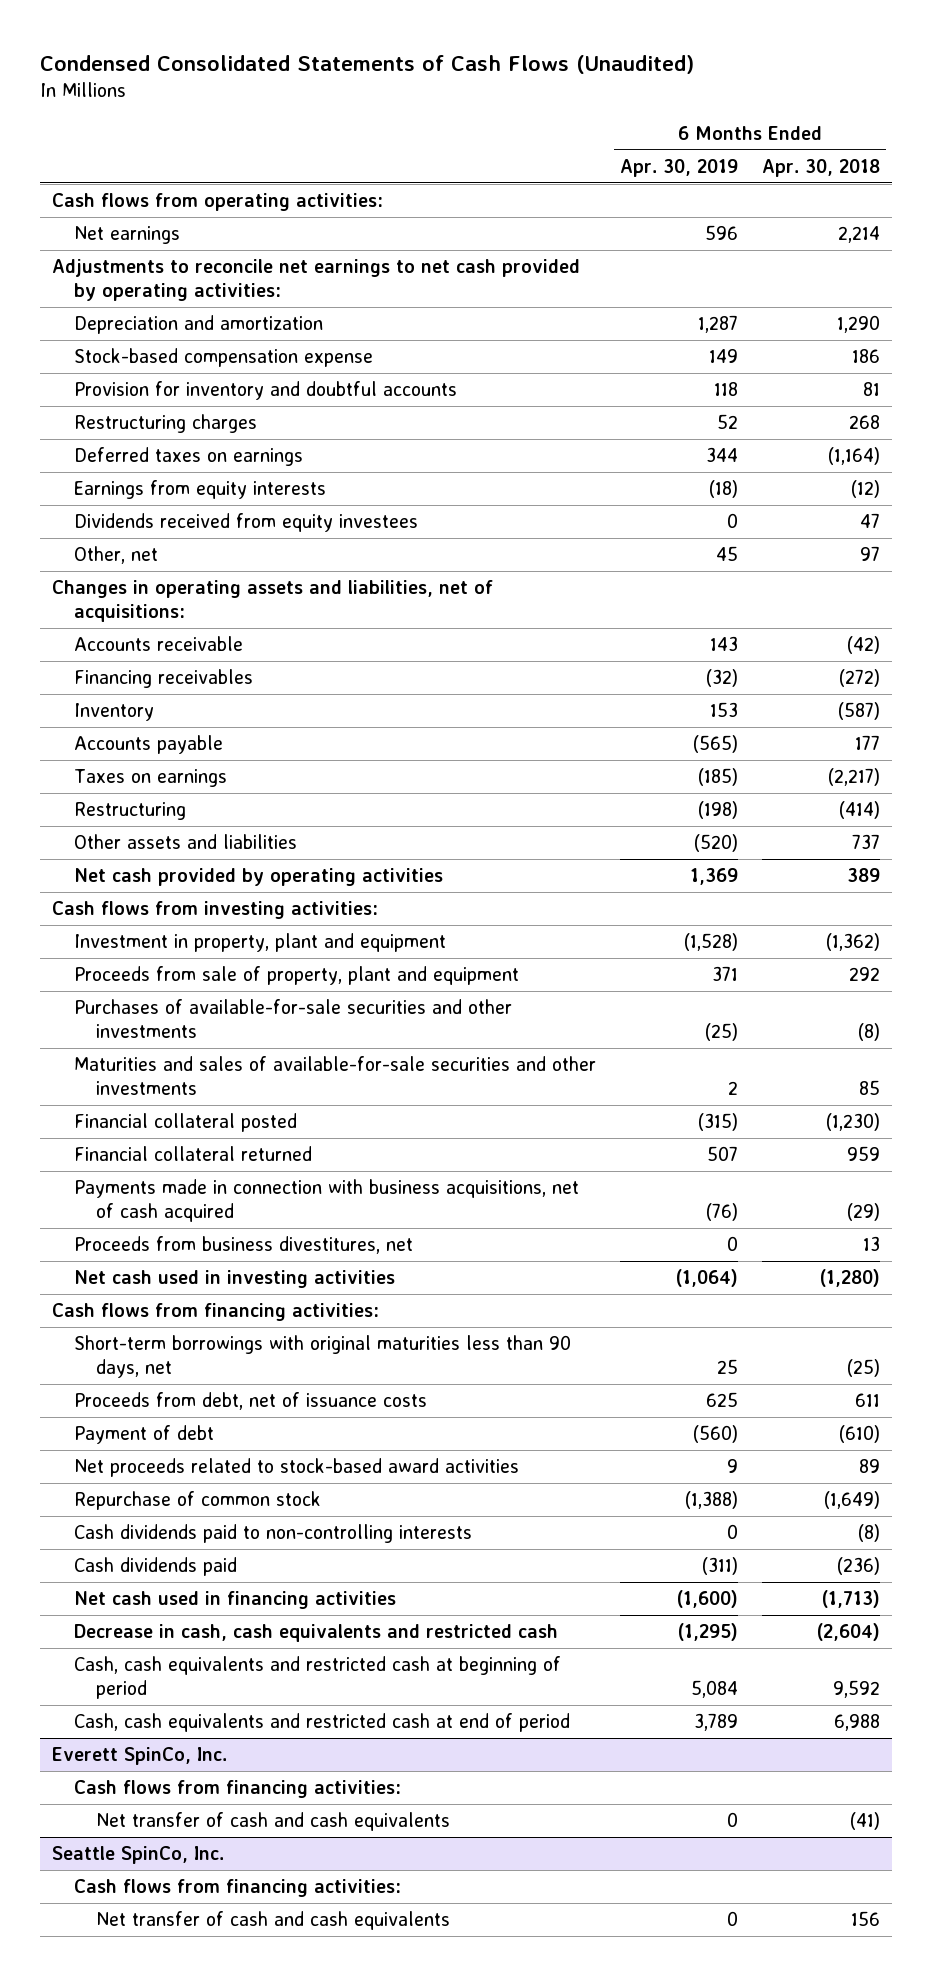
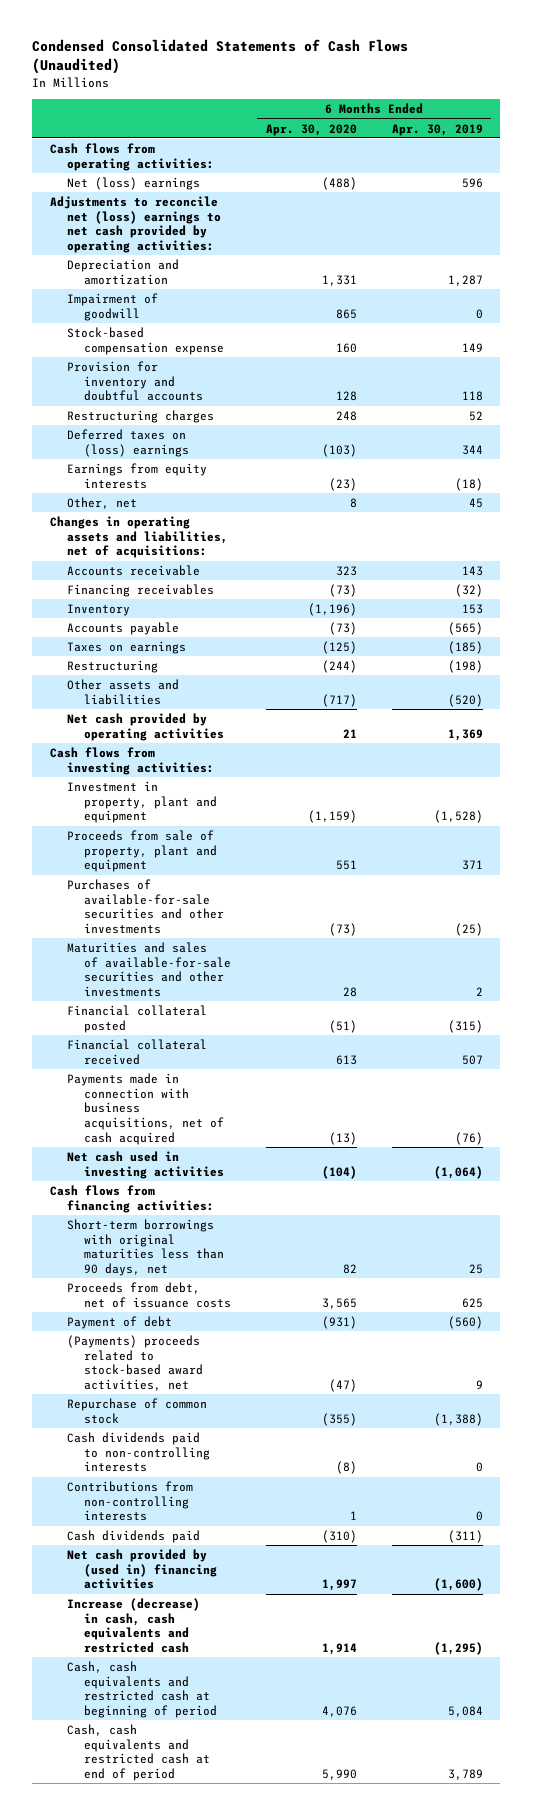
[761,158,880,177] Apr. 30, 2018 -> none
none -> [266,123,358,136] Apr. 30, 2020
[74,226,181,245] Net earnings -> [67,176,201,190] Net (loss) earnings
[52,259,581,302] Adjustments to reconcile net earnings to net cash provided by operating activities: -> [49,195,222,254] Adjustments to reconcile net (loss) earnings to net cash provided by operating activities:
none -> [67,292,159,321] Impairment of goodwill
[74,447,304,467] Deferred taxes on earnings -> [67,428,190,457] Deferred taxes on (loss) earnings
[74,513,419,533] Dividends received from equity investees -> none
[74,1146,313,1162] Financial collateral returned -> [67,1038,208,1065] Financial collateral received
[74,1236,414,1255] Proceeds from business divestitures, net -> none
[74,1458,520,1478] Net proceeds related to stock-based award activities -> [67,1334,204,1392] (Payments) proceeds related to stock-based award activities, net
none -> [67,1480,194,1522] Contributions from non-controlling interests
[74,1591,397,1610] Net cash used in financing activities -> [67,1548,218,1590] Net cash provided by (used in) financing activities
[74,1624,559,1643] Decrease in cash, cash equivalents and restricted cash -> [67,1597,201,1654] Increase (decrease) in cash, cash equivalents and restricted cash
[52,1747,228,1766] Everett SpinCo, Inc. -> none
[74,1780,402,1799] Cash flows from financing activities: -> none
[96,1812,451,1832] Net transfer of cash and cash equivalents -> none
[52,1846,225,1865] Seattle SpinCo, Inc. -> none
[74,1879,402,1898] Cash flows from financing activities: -> none
[96,1911,451,1931] Net transfer of cash and cash equivalents -> none

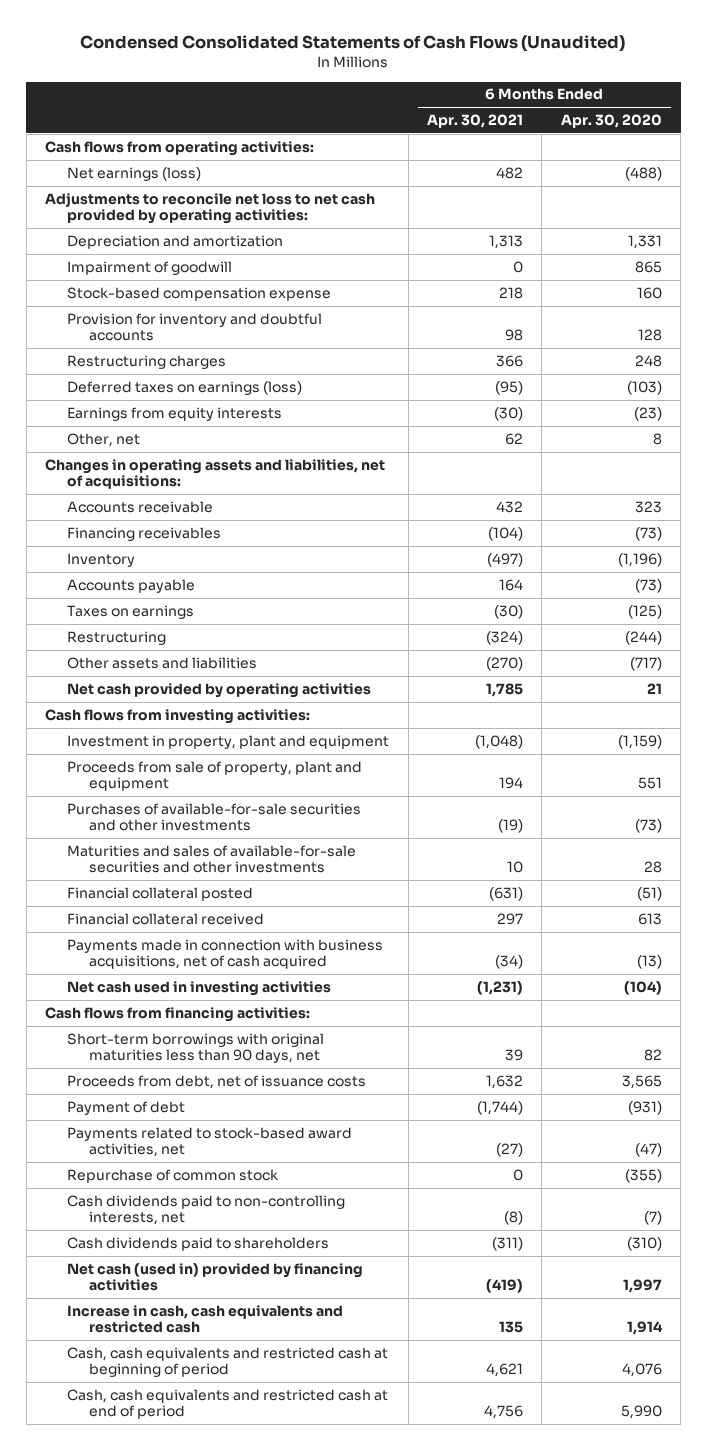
[391,123,483,136] Apr. 30, 2019 -> none
none -> [426,114,523,129] Apr. 30, 2021
[67,176,201,190] Net (loss) earnings -> [67,166,202,181] Net earnings (loss)
[49,195,222,254] Adjustments to reconcile net (loss) earnings to net cash provided by operating activities: -> [45,192,376,225] Adjustments to reconcile net loss to net cash provided by operating activities:
[67,428,190,457] Deferred taxes on (loss) earnings -> [67,380,303,395] Deferred taxes on earnings (loss)
[67,1334,204,1392] (Payments) proceeds related to stock-based award activities, net -> [67,1126,353,1158] Payments related to stock-based award activities, net
[67,1480,194,1522] Contributions from non-controlling interests -> none
[67,1431,211,1473] Cash dividends paid to non-controlling interests -> [67,1194,346,1226] Cash dividends paid to non-controlling interests, net
[336,1461,358,1475] (8) -> [643,1211,662,1226] (7)
[67,1529,201,1543] Cash dividends paid -> [67,1236,330,1251] Cash dividends paid to shareholders
[67,1548,218,1590] Net cash provided by (used in) financing activities -> [67,1262,364,1292] Net cash (used in) provided by financing activities
[67,1597,201,1654] Increase (decrease) in cash, cash equivalents and restricted cash -> [67,1304,344,1334] Increase in cash, cash equivalents and restricted cash

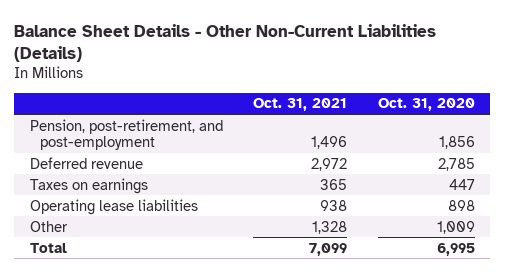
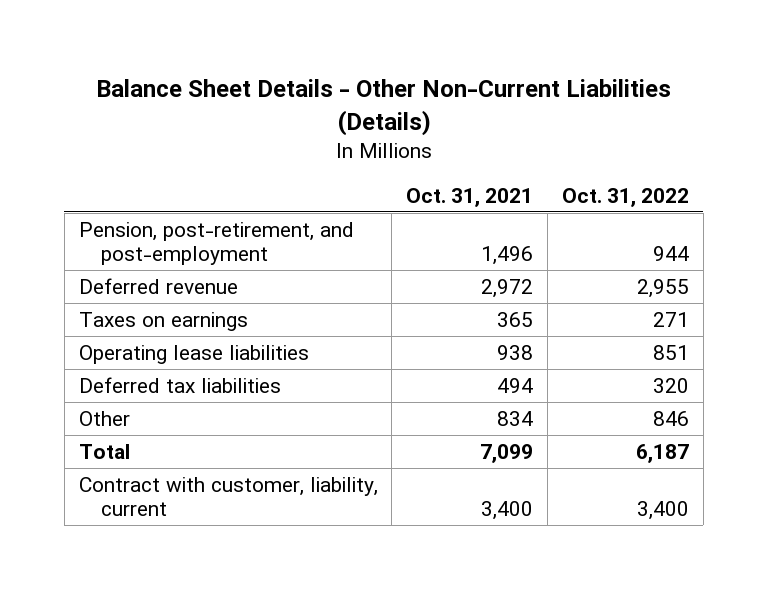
[377,98,475,112] Oct. 31, 2020 -> none
none -> [561,187,689,207] Oct. 31, 2022
none -> [78,376,281,393] Deferred tax liabilities
[312,220,348,234] 1,328 -> [497,410,534,426] 834
none -> [78,476,378,517] Contract with customer, liability, current

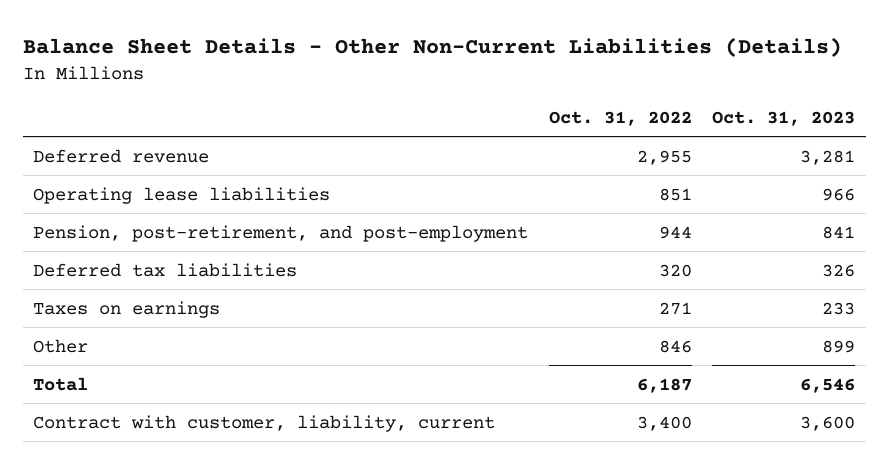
[406,187,534,207] Oct. 31, 2021 -> none
none -> [712,110,856,126] Oct. 31, 2023
[78,221,354,266] Pension, post-retirement, and post-employment -> [33,224,529,242] Pension, post-retirement, and post-employment
[78,311,248,331] Taxes on earnings -> [33,300,221,318] Taxes on earnings

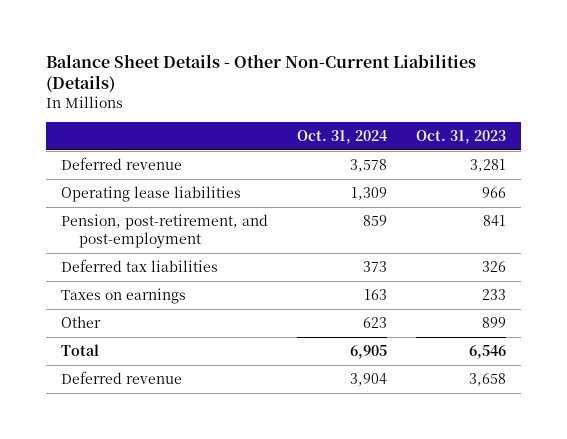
[548,110,692,126] Oct. 31, 2022 -> none
none -> [296,129,387,144] Oct. 31, 2024
[33,414,496,432] Contract with customer, liability, current -> none
none -> [60,371,182,385] Deferred revenue

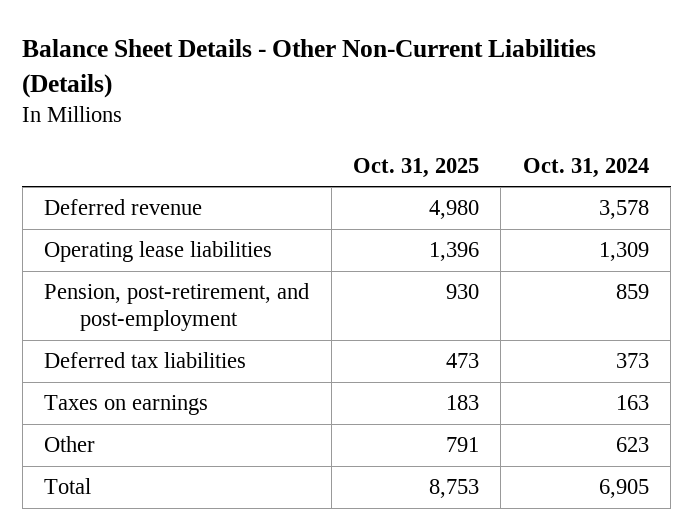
[416,129,507,144] Oct. 31, 2023 -> none
none -> [353,157,480,178] Oct. 31, 2025
[60,371,182,385] Deferred revenue -> none

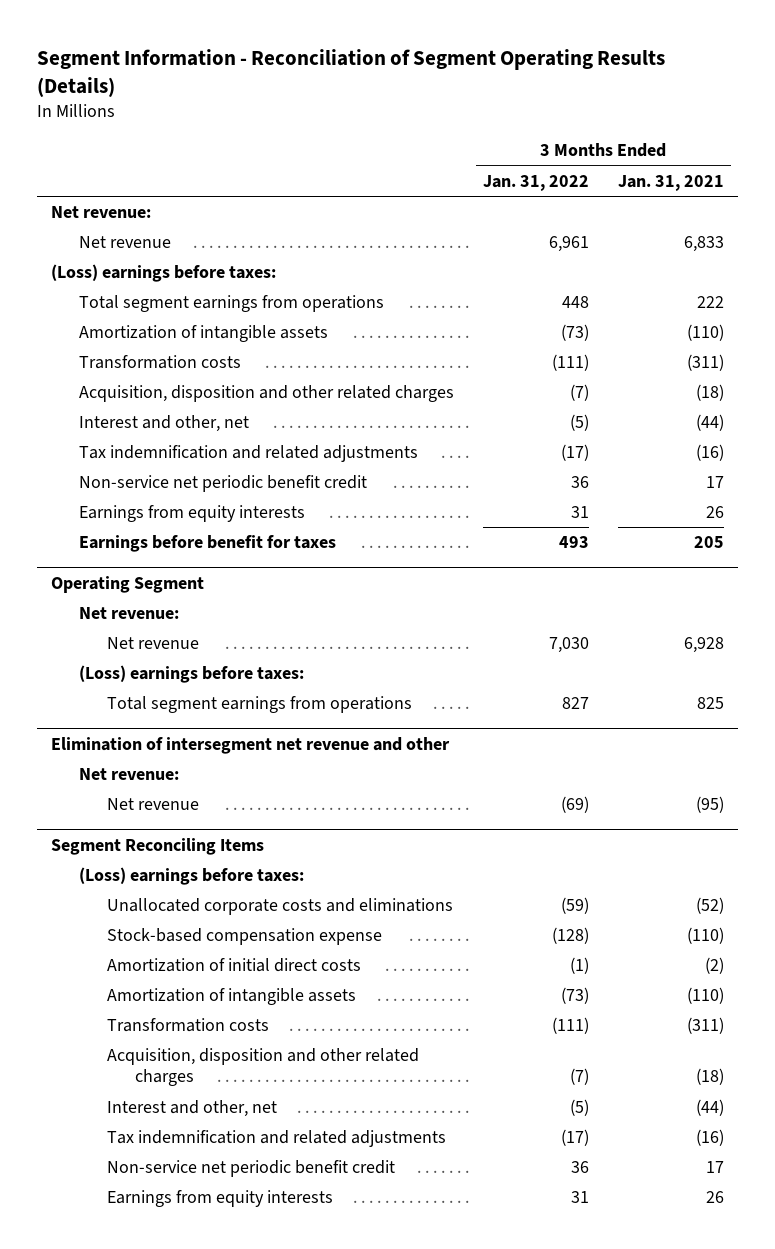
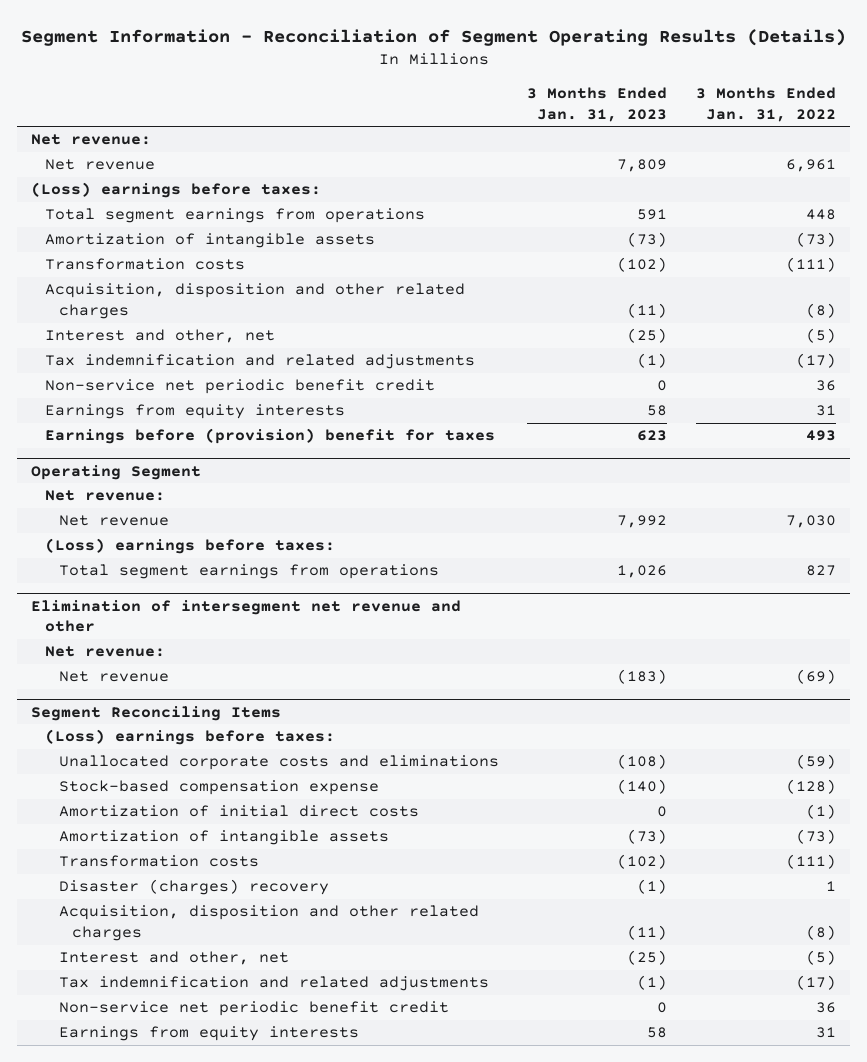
[617,174,724,191] Jan. 31, 2021 -> none
none -> [527,87,668,122] 3 Months Ended Jan. 31, 2023
[569,384,589,402] (7) -> [806,302,837,318] (8)
[79,535,337,553] Earnings before benefit for taxes -> [45,428,496,445] Earnings before (provision) benefit for taxes
none -> [58,879,329,896] Disaster (charges) recovery
[569,1068,589,1086] (7) -> [806,924,837,940] (8)

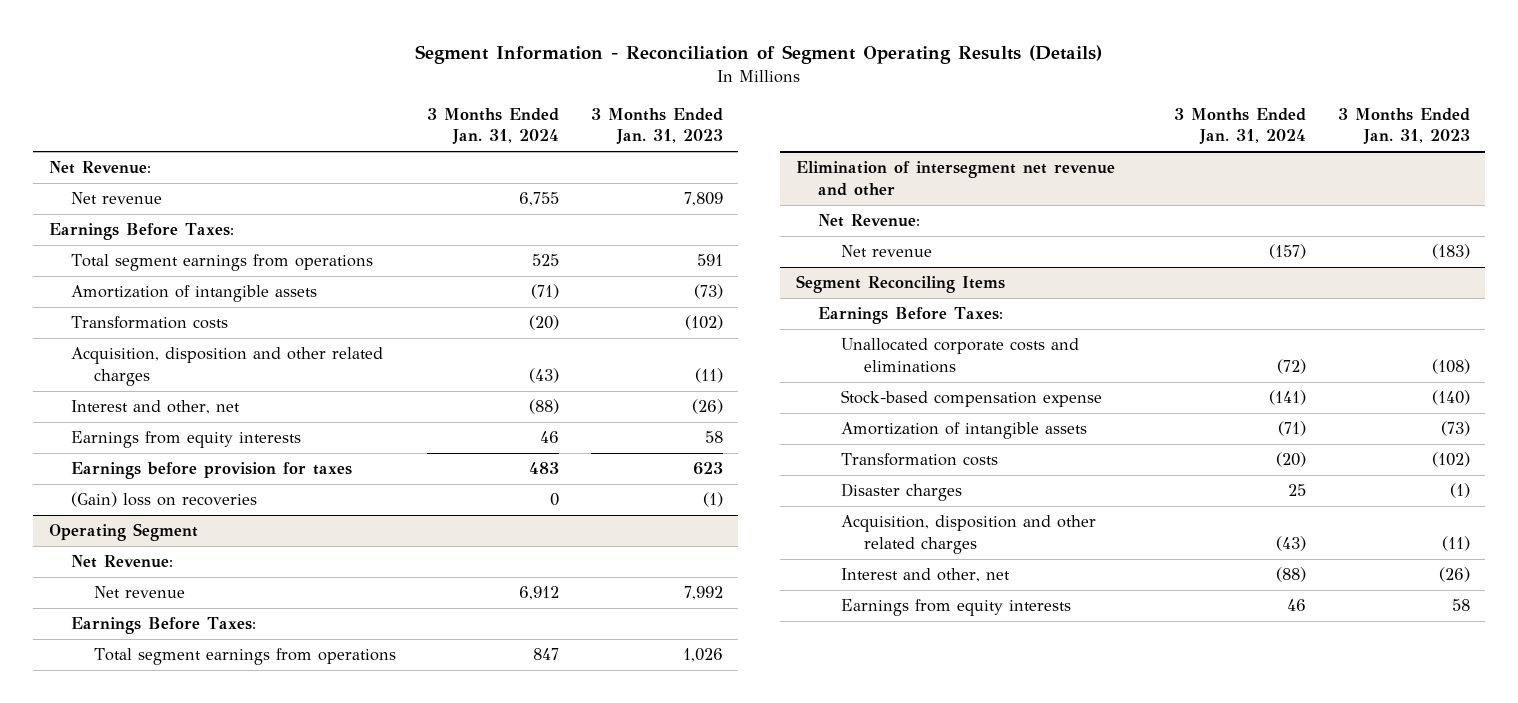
[696,87,837,122] 3 Months Ended Jan. 31, 2022 -> none
none -> [427,107,560,145] 3 Months Ended Jan. 31, 2024
[31,134,152,146] Net revenue: -> [48,161,151,175] Net Revenue:
[31,182,322,199] (Loss) earnings before taxes: -> [48,223,234,241] Earnings Before Taxes:
[45,354,476,370] Tax indemnification and related adjustments -> none
[45,379,436,395] Non-service net periodic benefit credit -> none
[627,328,668,344] (25) -> [691,399,723,415] (26)
[45,428,496,445] Earnings before (provision) benefit for taxes -> [71,462,353,480] Earnings before provision for taxes
none -> [71,492,258,508] (Gain) loss on recoveries
[45,490,166,502] Net revenue: -> [71,555,174,569] Net Revenue:
[45,538,336,555] (Loss) earnings before taxes: -> [71,617,257,635] Earnings Before Taxes:
[45,646,166,658] Net revenue: -> [818,214,921,228] Net Revenue:
[45,729,336,746] (Loss) earnings before taxes: -> [818,307,1004,325] Earnings Before Taxes:
[58,805,419,818] Amortization of initial direct costs -> none
[58,879,329,896] Disaster (charges) recovery -> [841,483,963,502] Disaster charges
[58,976,489,992] Tax indemnification and related adjustments -> none
[58,1001,449,1017] Non-service net periodic benefit credit -> none
[627,950,668,966] (25) -> [1438,567,1470,583] (26)

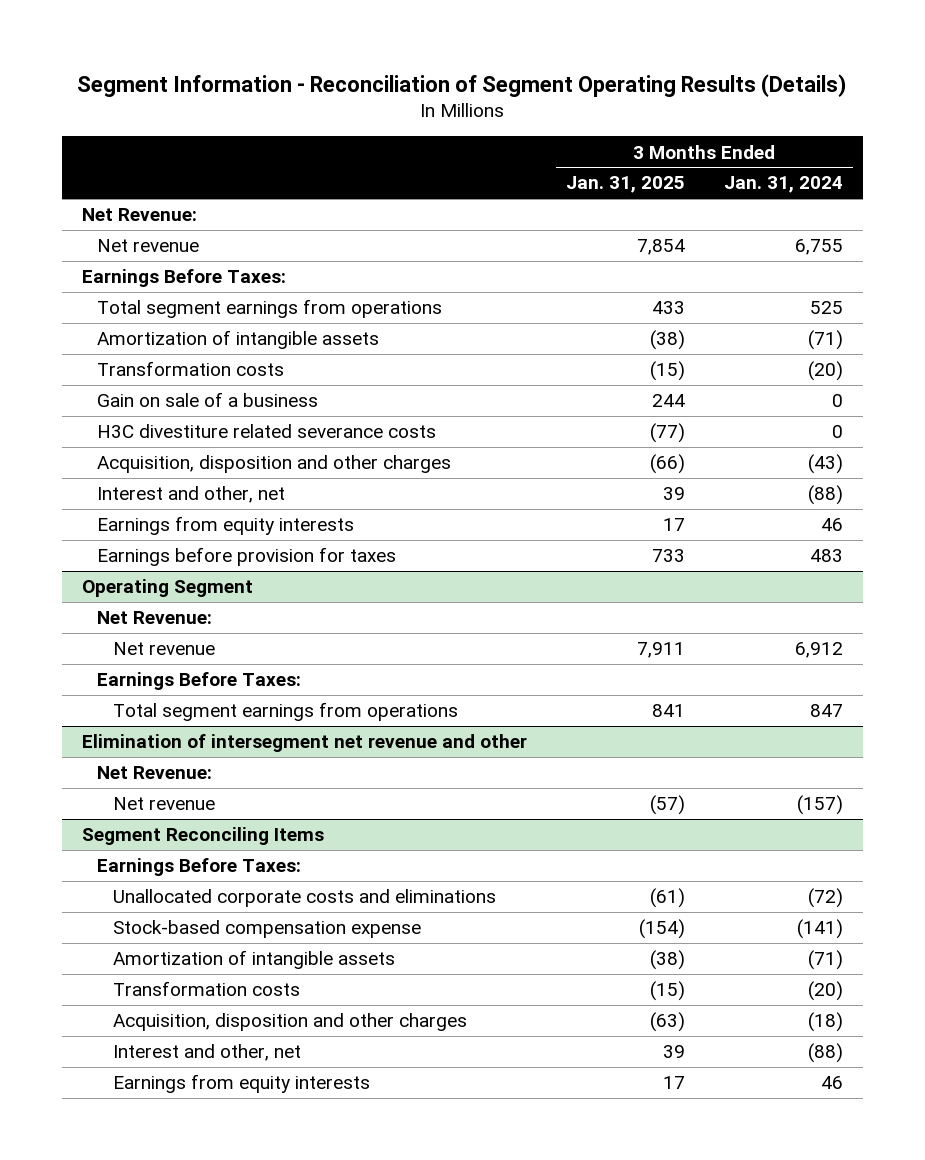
[590,107,723,145] 3 Months Ended Jan. 31, 2023 -> none
none -> [565,176,685,194] Jan. 31, 2025
none -> [97,392,319,408] Gain on sale of a business
none -> [97,424,437,439] H3C divestiture related severance costs
[71,347,384,386] Acquisition, disposition and other related charges -> [97,455,452,474] Acquisition, disposition and other charges
[71,492,258,508] (Gain) loss on recoveries -> none
[841,483,963,502] Disaster charges -> none
[841,515,1097,554] Acquisition, disposition and other related charges -> [112,1013,467,1032] Acquisition, disposition and other charges
[1276,535,1307,551] (43) -> [808,1012,844,1033] (18)

